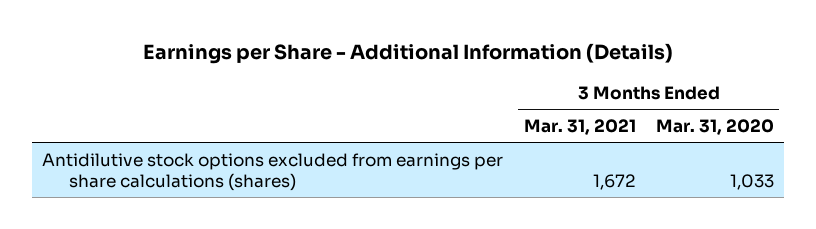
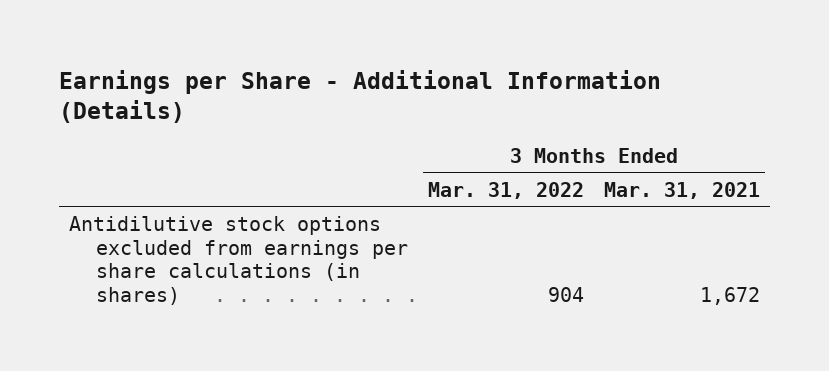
[655,118,774,135] Mar. 31, 2020 -> none
none -> [428,181,585,199] Mar. 31, 2022
[42,152,504,191] Antidilutive stock options excluded from earnings per share calculations (shares) -> [68,215,409,306] Antidilutive stock options excluded from earnings per share calculations (in shares)

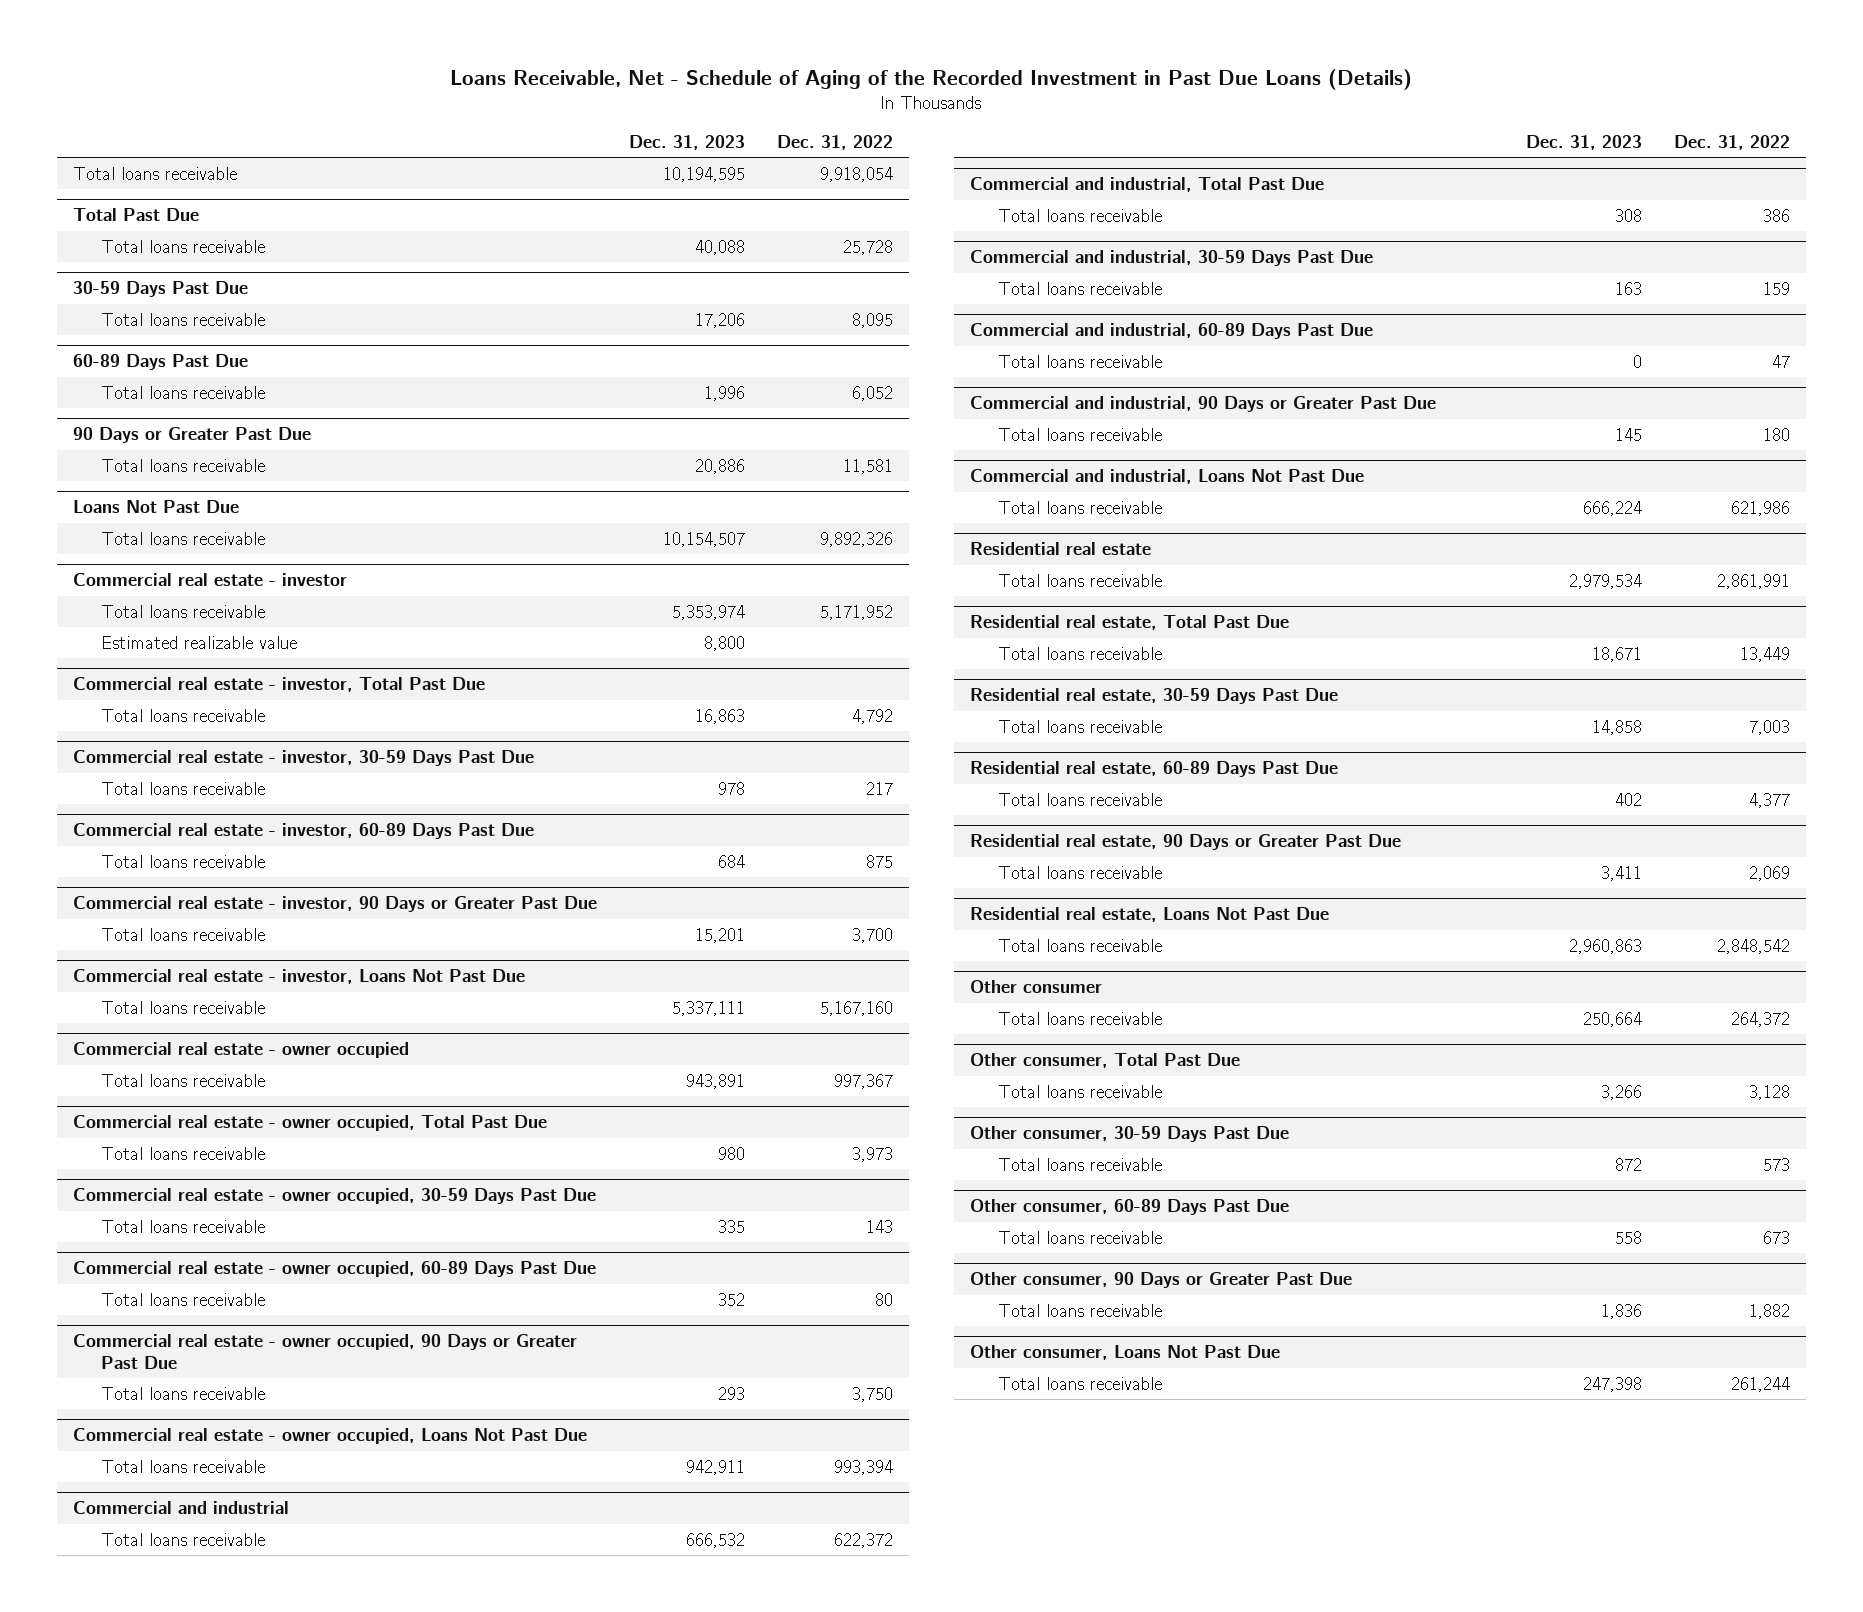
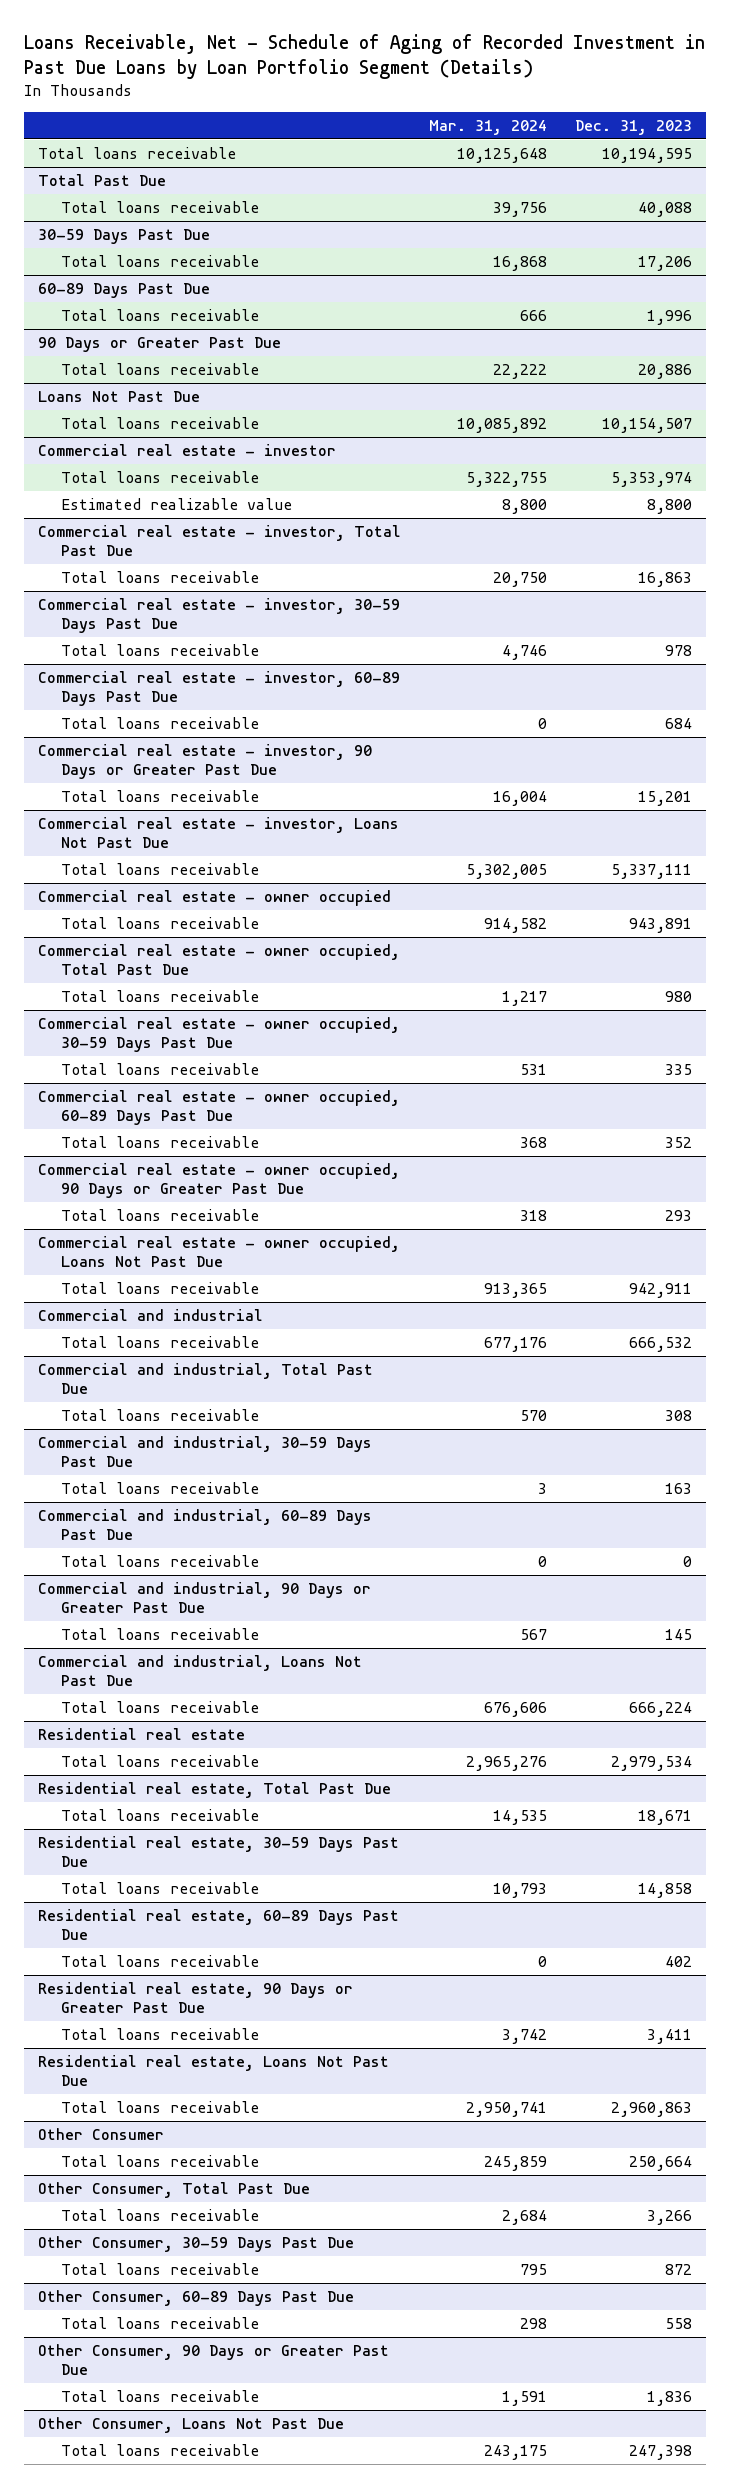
[450,68,1413,90] Loans Receivable, Net - Schedule of Aging of the Recorded Investment in Past Due Loans (Details) -> [23,33,705,79] Loans Receivable, Net - Schedule of Aging of Recorded Investment in Past Due Loans by Loan Portfolio Segment (Details)
[777,134,894,150] Dec. 31, 2022 -> none
none -> [428,119,547,135] Mar. 31, 2024
[969,980,1102,994] Other consumer -> [37,2127,164,2140] Other Consumer
[969,1053,1240,1069] Other consumer, Total Past Due -> [37,2181,310,2198] Other Consumer, Total Past Due
[969,1126,1289,1143] Other consumer, 30-59 Days Past Due -> [37,2235,354,2252] Other Consumer, 30-59 Days Past Due
[969,1199,1289,1216] Other consumer, 60-89 Days Past Due -> [37,2289,354,2306] Other Consumer, 60-89 Days Past Due
[969,1272,1352,1289] Other consumer, 90 Days or Greater Past Due -> [37,2343,389,2375] Other Consumer, 90 Days or Greater Past Due
[969,1345,1280,1361] Other consumer, Loans Not Past Due -> [37,2416,344,2433] Other Consumer, Loans Not Past Due

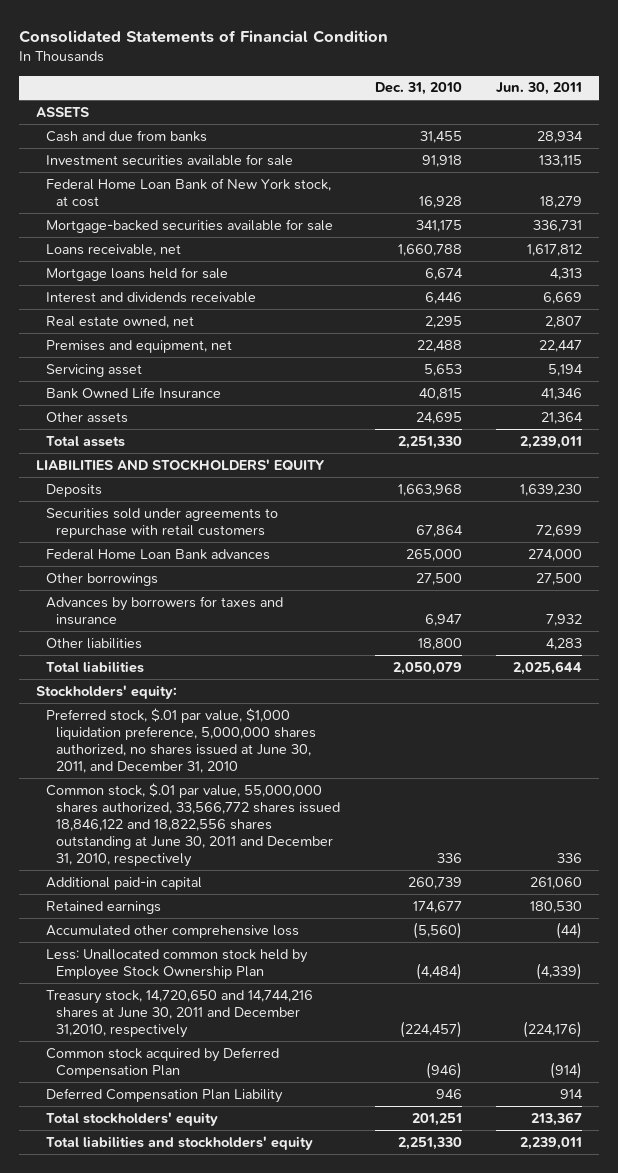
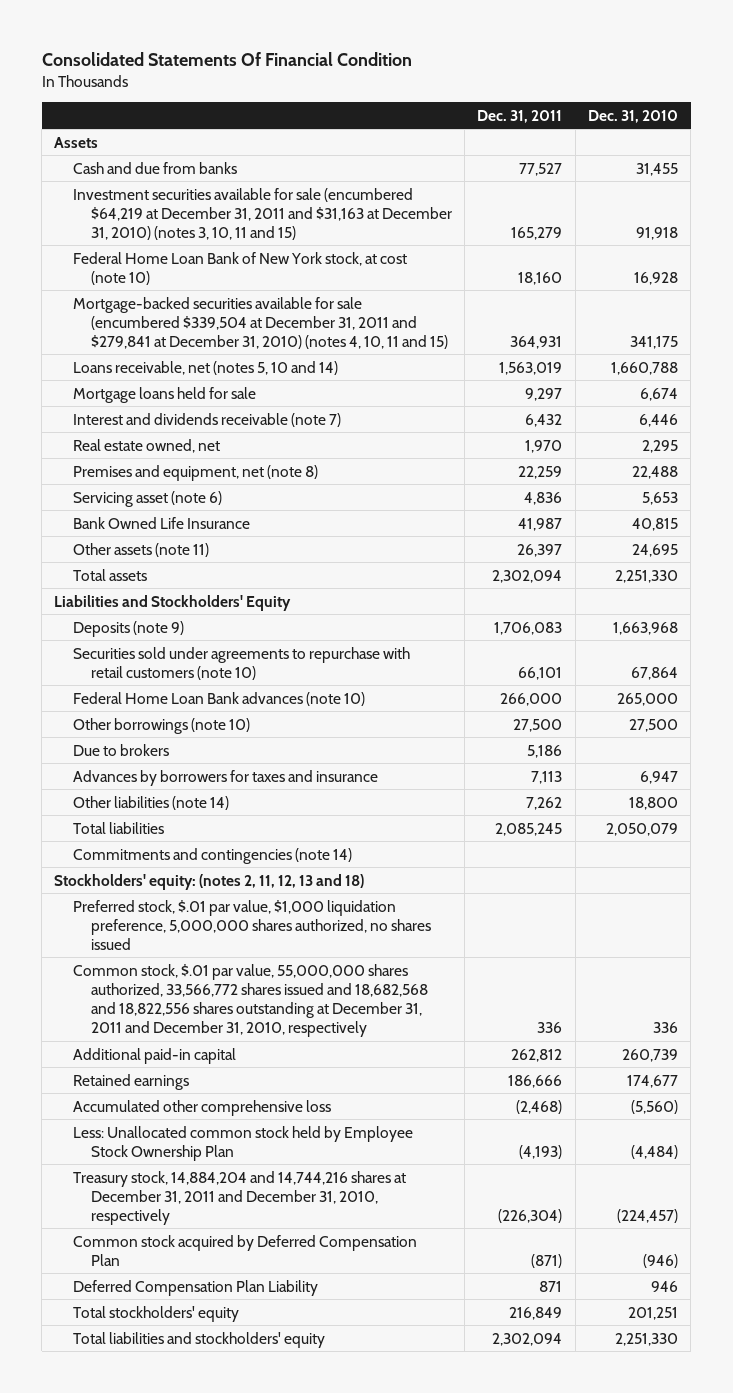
[19,29,389,43] Consolidated Statements of Financial Condition -> [41,51,412,66] Consolidated Statements Of Financial Condition
[495,82,582,96] Jun. 30, 2011 -> none
none -> [477,109,563,123] Dec. 31, 2011
[36,106,90,117] ASSETS -> [54,136,99,148] Assets
[46,153,294,166] Investment securities available for sale -> [72,187,452,240] Investment securities available for sale (encumbered $64,219 at December 31, 2011 and $31,163 at December 31, 2010) (notes 3, 10, 11 and 15)
[46,177,332,207] Federal Home Loan Bank of New York stock, at cost -> [72,251,407,285] Federal Home Loan Bank of New York stock, at cost (note 10)
[46,218,334,233] Mortgage-backed securities available for sale -> [72,296,448,349] Mortgage-backed securities available for sale (encumbered $339,504 at December 31, 2011 and $279,841 at December 31, 2010) (notes 4, 10, 11 and 15)
[46,243,182,256] Loans receivable, net -> [72,360,338,375] Loans receivable, net (notes 5, 10 and 14)
[46,291,257,303] Interest and dividends receivable -> [72,412,341,427] Interest and dividends receivable (note 7)
[46,339,233,353] Premises and equipment, net -> [72,464,318,481] Premises and equipment, net (note 8)
[46,363,143,377] Servicing asset -> [72,490,222,507] Servicing asset (note 6)
[46,411,129,423] Other assets -> [72,542,209,557] Other assets (note 11)
[36,458,326,471] LIABILITIES AND STOCKHOLDERS' EQUITY -> [54,594,292,611] Liabilities and Stockholders' Equity
[46,483,103,497] Deposits -> [72,620,184,637] Deposits (note 9)
[46,507,279,538] Securities sold under agreements to repurchase with retail customers -> [72,646,410,680] Securities sold under agreements to repurchase with retail customers (note 10)
[46,548,271,560] Federal Home Loan Bank advances -> [72,691,365,706] Federal Home Loan Bank advances (note 10)
[46,572,159,586] Other borrowings -> [72,717,250,734] Other borrowings (note 10)
none -> [72,743,169,756] Due to brokers
[46,637,143,649] Other liabilities -> [72,795,229,810] Other liabilities (note 14)
none -> [72,847,352,864] Commitments and contingencies (note 14)
[36,684,178,699] Stockholders' equity: -> [54,873,365,890] Stockholders' equity: (notes 2, 11, 12, 13 and 18)
[46,707,317,774] Preferred stock, $.01 par value, $1,000 liquidation preference, 5,000,000 shares authorized, no shares issued at June 30, 2011, and December 31, 2010 -> [72,899,431,950] Preferred stock, $.01 par value, $1,000 liquidation preference, 5,000,000 shares authorized, no shares issued
[46,782,341,868] Common stock, $.01 par value, 55,000,000 shares authorized, 33,566,772 shares issued 18,846,122 and 18,822,556 shares outstanding at June 30, 2011 and December 31, 2010, respectively -> [72,963,428,1038] Common stock, $.01 par value, 55,000,000 shares authorized, 33,566,772 shares issued and 18,682,568 and 18,822,556 shares outstanding at December 31, 2011 and December 31, 2010, respectively
[46,989,314,1039] Treasury stock, 14,720,650 and 14,744,216 shares at June 30, 2011 and December 31,2010, respectively -> [72,1170,406,1225] Treasury stock, 14,884,204 and 14,744,216 shares at December 31, 2011 and December 31, 2010, respectively

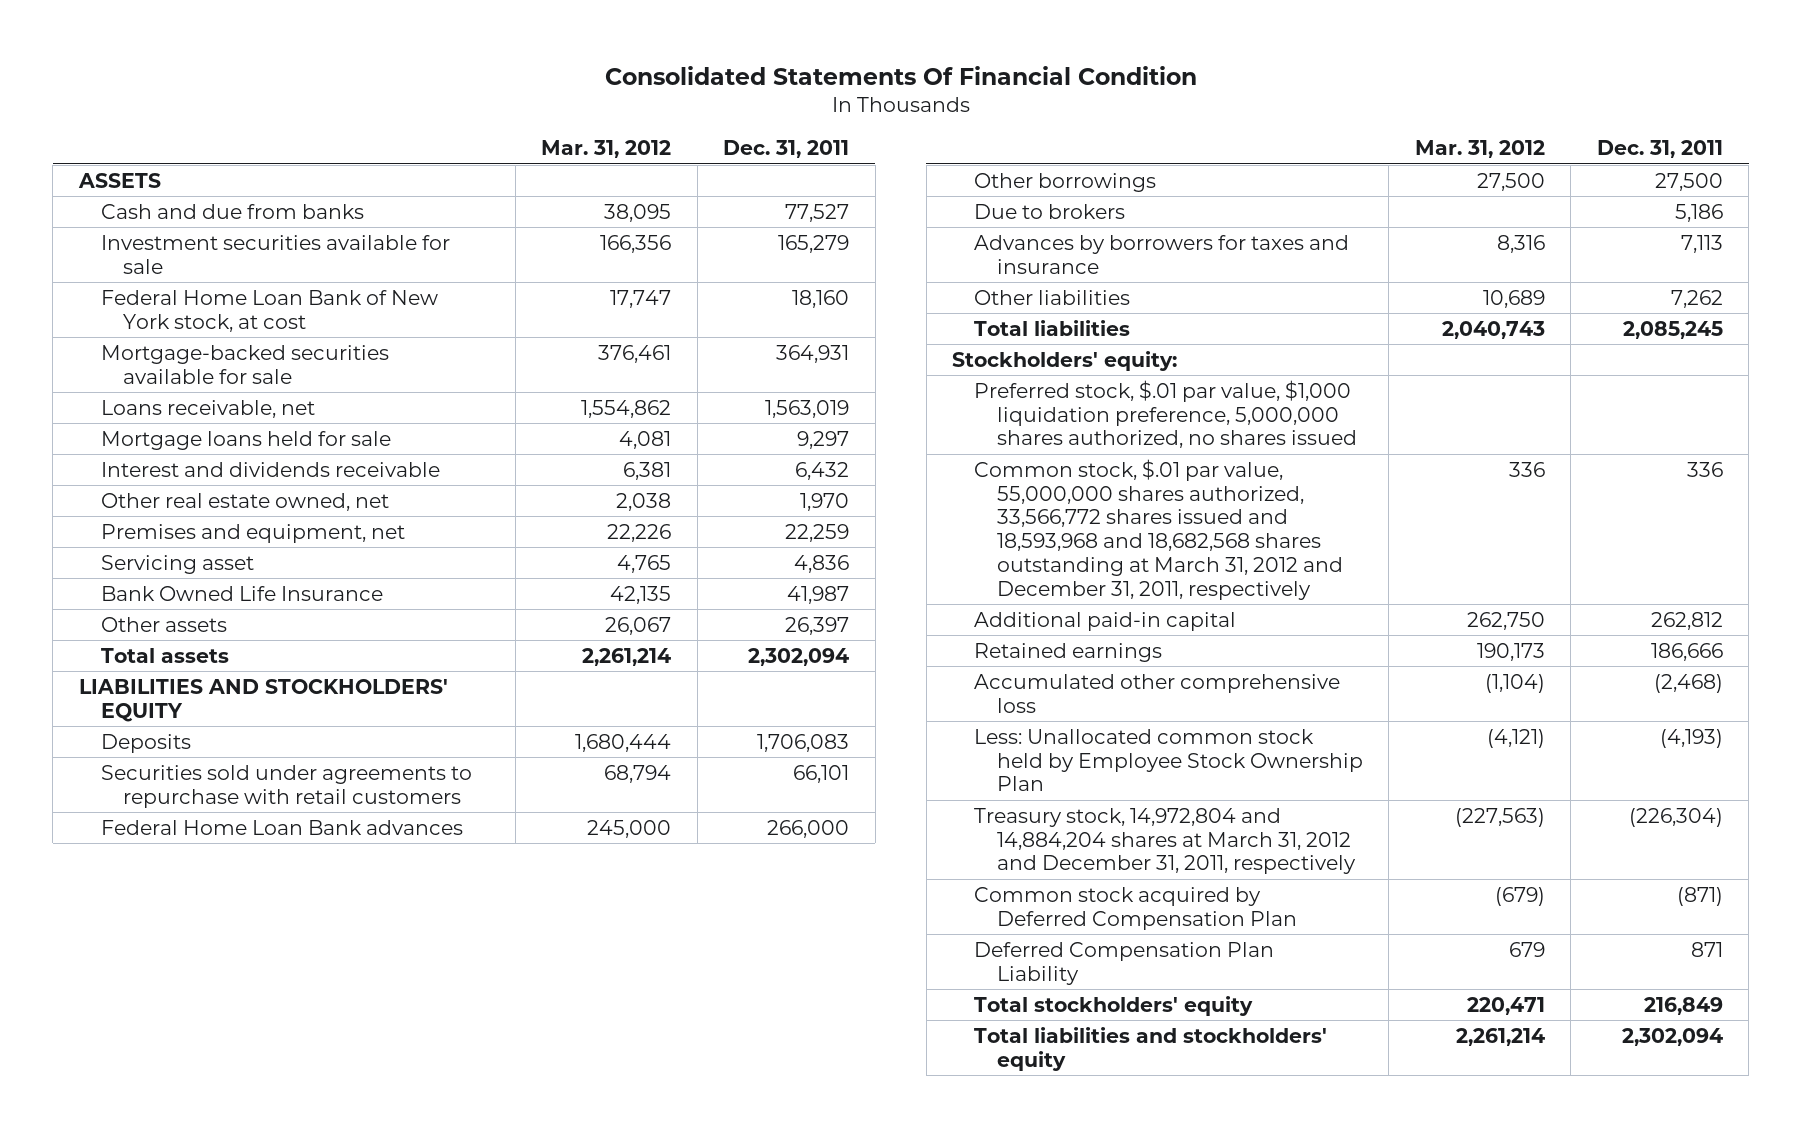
[588,109,679,123] Dec. 31, 2010 -> none
none -> [541,140,672,159] Mar. 31, 2012
[54,136,99,148] Assets -> [77,172,161,188] ASSETS
[72,187,452,240] Investment securities available for sale (encumbered $64,219 at December 31, 2011 and $31,163 at December 31, 2010) (notes 3, 10, 11 and 15) -> [101,234,451,274] Investment securities available for sale
[72,251,407,285] Federal Home Loan Bank of New York stock, at cost (note 10) -> [101,289,439,332] Federal Home Loan Bank of New York stock, at cost
[72,296,448,349] Mortgage-backed securities available for sale (encumbered $339,504 at December 31, 2011 and $279,841 at December 31, 2010) (notes 4, 10, 11 and 15) -> [101,344,390,384] Mortgage-backed securities available for sale
[72,360,338,375] Loans receivable, net (notes 5, 10 and 14) -> [101,399,316,418] Loans receivable, net
[72,412,341,427] Interest and dividends receivable (note 7) -> [101,461,441,477] Interest and dividends receivable
[72,438,220,453] Real estate owned, net -> [101,492,390,511] Other real estate owned, net
[72,464,318,481] Premises and equipment, net (note 8) -> [101,523,406,543] Premises and equipment, net
[72,490,222,507] Servicing asset (note 6) -> [101,554,255,574] Servicing asset
[72,542,209,557] Other assets (note 11) -> [101,616,228,632] Other assets
[54,594,292,611] Liabilities and Stockholders' Equity -> [78,678,448,722] LIABILITIES AND STOCKHOLDERS' EQUITY
[72,620,184,637] Deposits (note 9) -> [101,733,192,753] Deposits
[72,646,410,680] Securities sold under agreements to repurchase with retail customers (note 10) -> [101,764,473,808] Securities sold under agreements to repurchase with retail customers
[72,691,365,706] Federal Home Loan Bank advances (note 10) -> [101,819,464,835] Federal Home Loan Bank advances
[72,717,250,734] Other borrowings (note 10) -> [974,172,1157,192] Other borrowings
[72,795,229,810] Other liabilities (note 14) -> [974,289,1131,305] Other liabilities
[72,847,352,864] Commitments and contingencies (note 14) -> none
[54,873,365,890] Stockholders' equity: (notes 2, 11, 12, 13 and 18) -> [952,350,1178,371] Stockholders' equity:
[72,963,428,1038] Common stock, $.01 par value, 55,000,000 shares authorized, 33,566,772 shares issued and 18,682,568 and 18,822,556 shares outstanding at December 31, 2011 and December 31, 2010, respectively -> [974,458,1343,600] Common stock, $.01 par value, 55,000,000 shares authorized, 33,566,772 shares issued and 18,593,968 and 18,682,568 shares outstanding at March 31, 2012 and December 31, 2011, respectively
[72,1170,406,1225] Treasury stock, 14,884,204 and 14,744,216 shares at December 31, 2011 and December 31, 2010, respectively -> [974,807,1356,875] Treasury stock, 14,972,804 and 14,884,204 shares at March 31, 2012 and December 31, 2011, respectively

